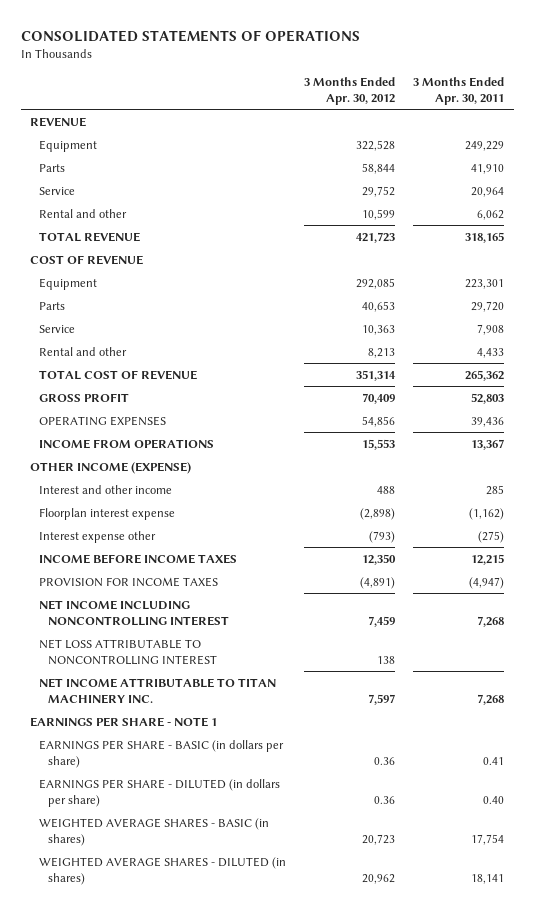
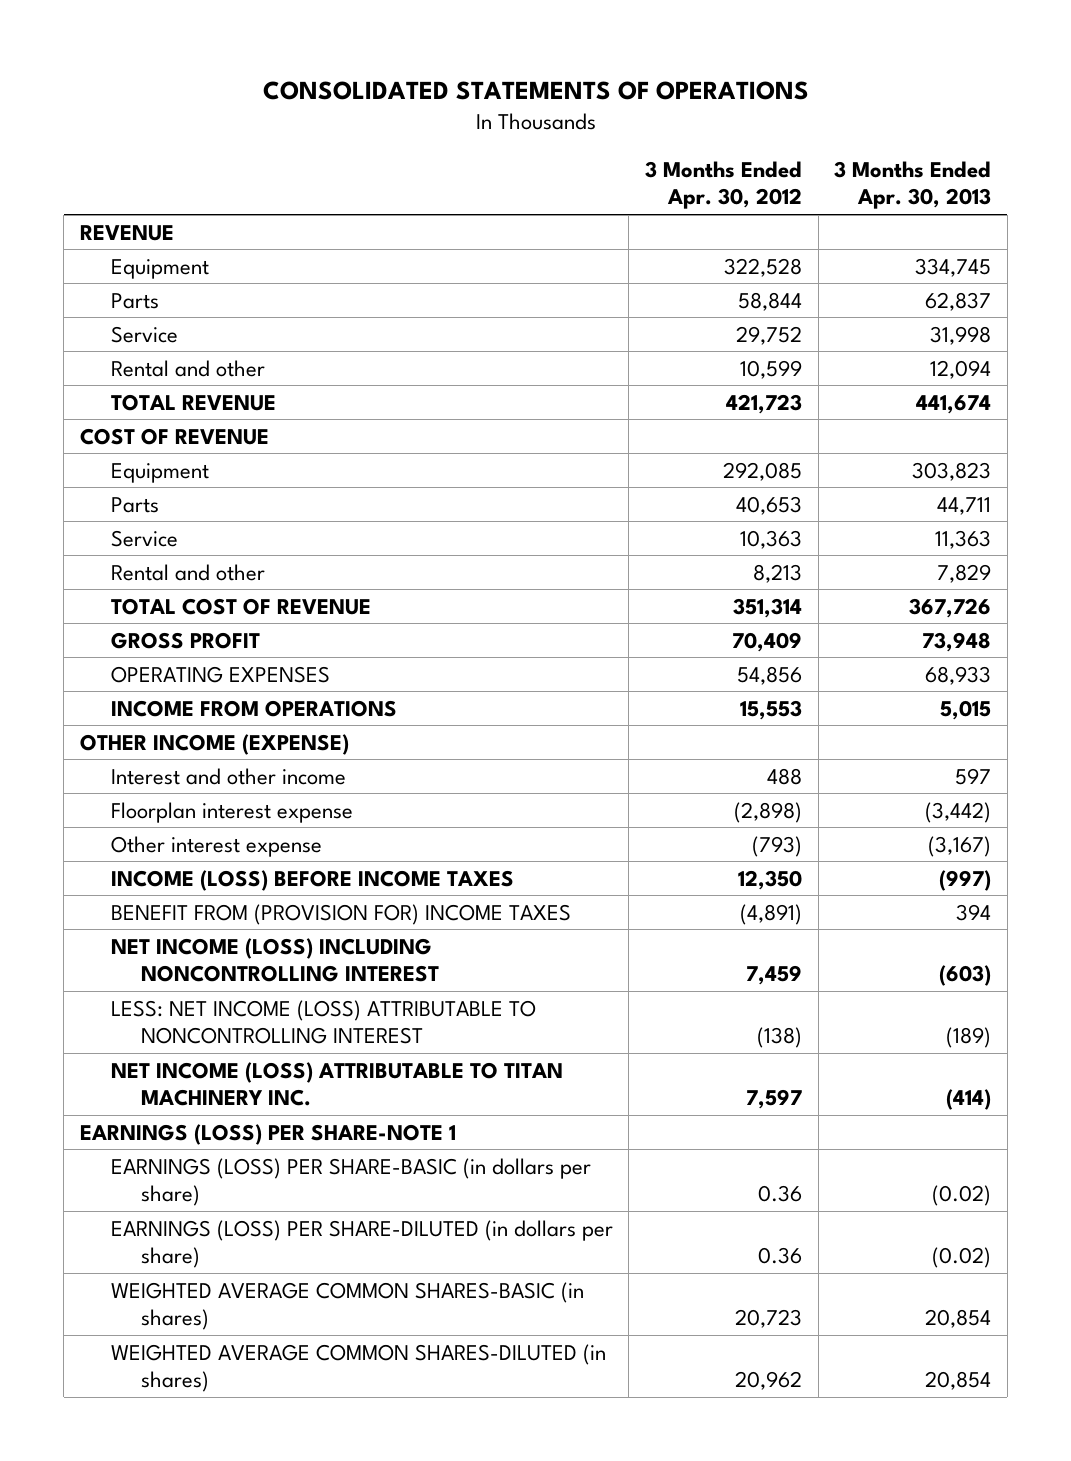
[413,76,505,105] 3 Months Ended Apr. 30, 2011 -> none
none -> [834,160,992,210] 3 Months Ended Apr. 30, 2013
[39,530,157,543] Interest expense other -> [110,835,322,857] Other interest expense
[39,553,238,564] INCOME BEFORE INCOME TAXES -> [110,869,514,891] INCOME (LOSS) BEFORE INCOME TAXES
[39,576,219,587] PROVISION FOR INCOME TAXES -> [110,903,571,925] BENEFIT FROM (PROVISION FOR) INCOME TAXES
[39,599,230,626] NET INCOME INCLUDING NONCONTROLLING INTEREST -> [110,937,440,983] NET INCOME (LOSS) INCLUDING NONCONTROLLING INTEREST
[39,638,218,665] NET LOSS ATTRIBUTABLE TO NONCONTROLLING INTEREST -> [110,999,536,1045] LESS: NET INCOME (LOSS) ATTRIBUTABLE TO NONCONTROLLING INTEREST
[377,655,396,664] 138 -> [756,1027,802,1049] (138)
[39,677,277,704] NET INCOME ATTRIBUTABLE TO TITAN MACHINERY INC. -> [110,1061,563,1107] NET INCOME (LOSS) ATTRIBUTABLE TO TITAN MACHINERY INC.
[30,716,218,727] EARNINGS PER SHARE - NOTE 1 -> [79,1123,456,1145] EARNINGS (LOSS) PER SHARE-NOTE 1
[39,739,285,768] EARNINGS PER SHARE - BASIC (in dollars per share) -> [110,1157,591,1207] EARNINGS (LOSS) PER SHARE-BASIC (in dollars per share)
[39,778,281,807] EARNINGS PER SHARE - DILUTED (in dollars per share) -> [110,1219,613,1269] EARNINGS (LOSS) PER SHARE-DILUTED (in dollars per share)
[39,817,270,846] WEIGHTED AVERAGE SHARES - BASIC (in shares) -> [110,1281,584,1331] WEIGHTED AVERAGE COMMON SHARES-BASIC (in shares)
[39,856,287,885] WEIGHTED AVERAGE SHARES - DILUTED (in shares) -> [110,1343,606,1393] WEIGHTED AVERAGE COMMON SHARES-DILUTED (in shares)

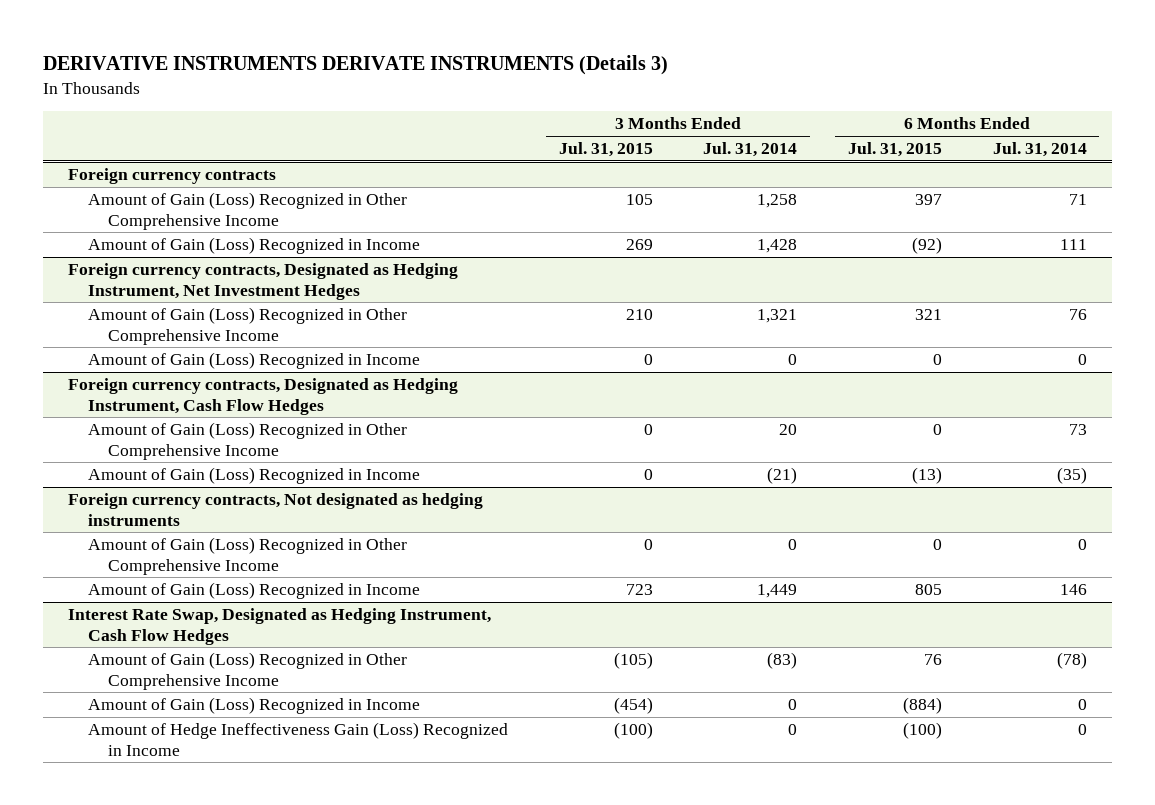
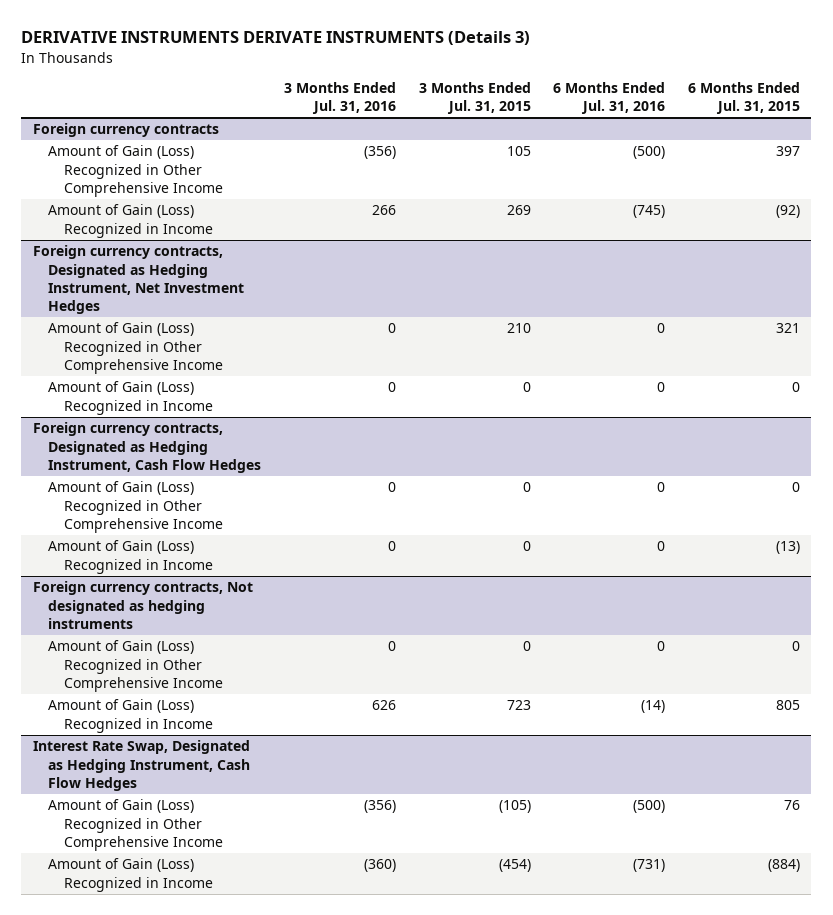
[703,142,798,158] Jul. 31, 2014 -> none
[992,142,1087,158] Jul. 31, 2014 -> none
none -> [283,82,396,115] 3 Months Ended Jul. 31, 2016
none -> [553,82,666,115] 6 Months Ended Jul. 31, 2016
[88,722,509,756] Amount of Hedge Ineffectiveness Gain (Loss) Recognized in Income -> none

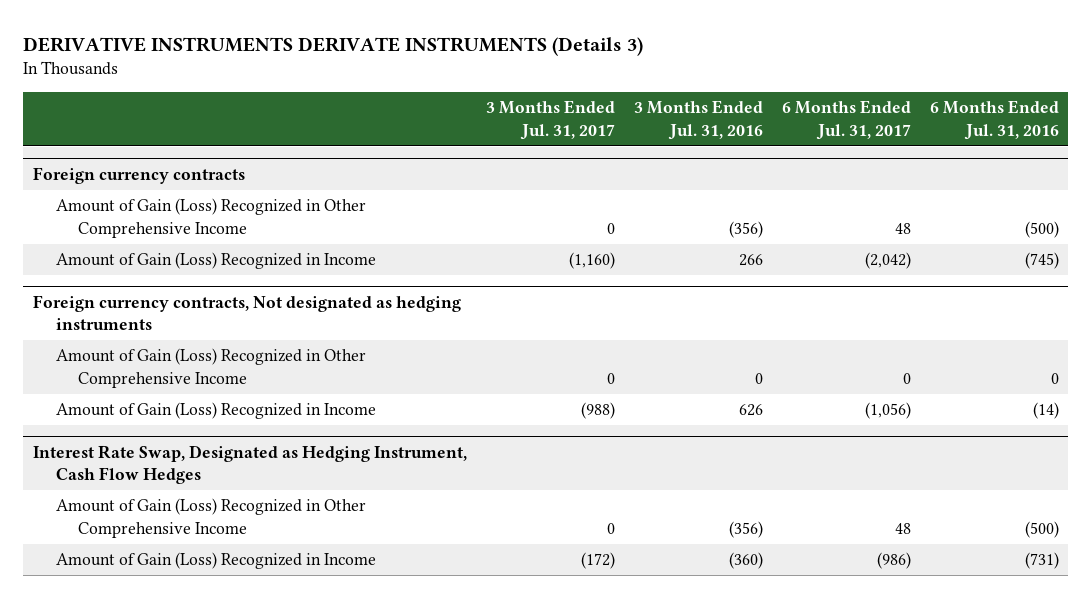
[418,82,531,115] 3 Months Ended Jul. 31, 2015 -> none
[688,82,801,115] 6 Months Ended Jul. 31, 2015 -> none
none -> [485,100,615,140] 3 Months Ended Jul. 31, 2017
none -> [781,100,911,140] 6 Months Ended Jul. 31, 2017
[32,245,245,315] Foreign currency contracts, Designated as Hedging Instrument, Net Investment Hedges -> none
[48,322,223,375] Amount of Gain (Loss) Recognized in Other Comprehensive Income -> none
[48,381,213,415] Amount of Gain (Loss) Recognized in Income -> none
[32,422,262,474] Foreign currency contracts, Designated as Hedging Instrument, Cash Flow Hedges -> none
[48,481,223,534] Amount of Gain (Loss) Recognized in Other Comprehensive Income -> none
[48,540,213,574] Amount of Gain (Loss) Recognized in Income -> none

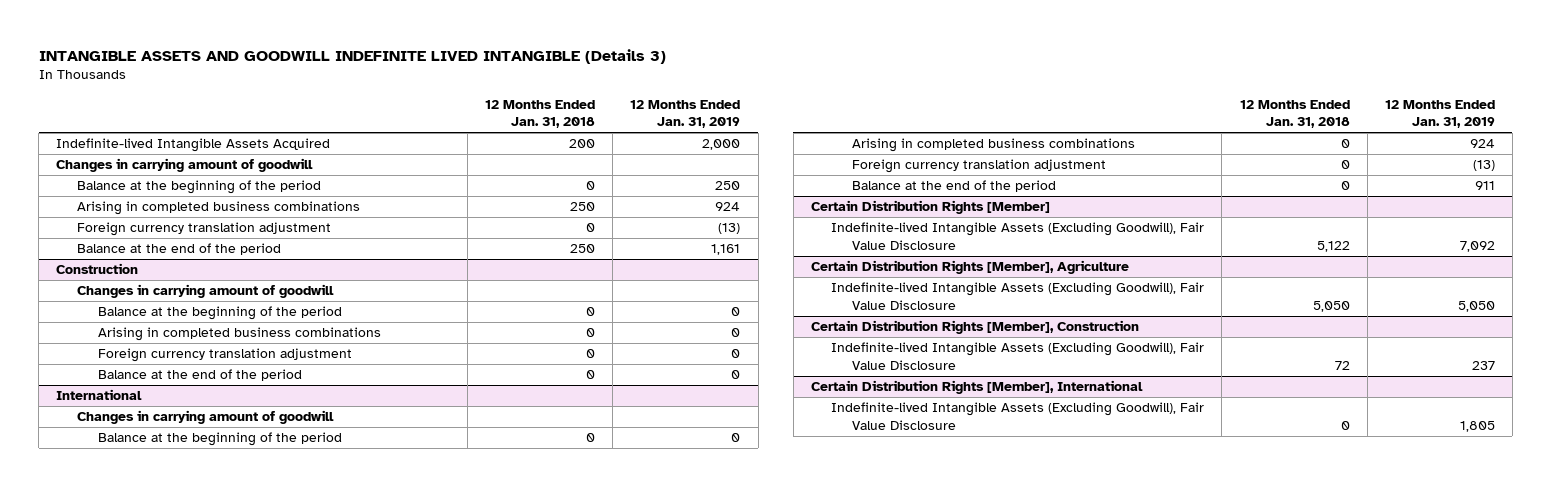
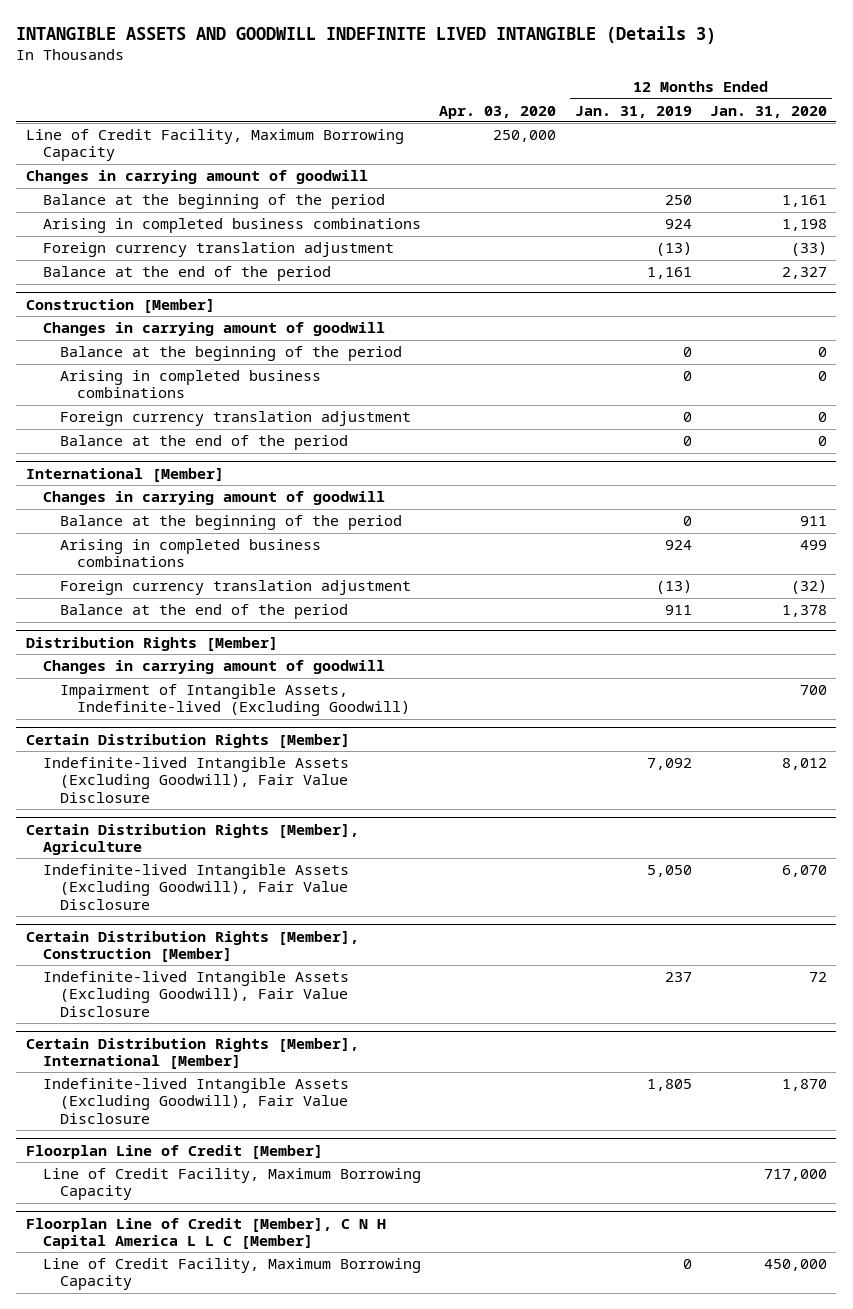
[485,99,596,129] 12 Months Ended Jan. 31, 2018 -> none
none -> [439,105,557,119] Apr. 03, 2020
none -> [709,105,827,118] Jan. 31, 2020
[56,138,331,153] Indefinite-lived Intangible Assets Acquired -> none
none -> [25,129,404,162] Line of Credit Facility, Maximum Borrowing Capacity
[56,263,139,275] Construction -> [25,298,215,313] Construction [Member]
[56,389,143,401] International -> [25,467,224,482] International [Member]
none -> [25,636,278,651] Distribution Rights [Member]
none -> [42,660,385,675] Changes in carrying amount of goodwill
none -> [60,684,411,717] Impairment of Intangible Assets, Indefinite-lived (Excluding Goodwill)
[810,320,1139,335] Certain Distribution Rights [Member], Construction -> [25,930,359,963] Certain Distribution Rights [Member], Construction [Member]
[810,380,1143,395] Certain Distribution Rights [Member], International -> [25,1037,359,1070] Certain Distribution Rights [Member], International [Member]
none -> [25,1144,323,1159] Floorplan Line of Credit [Member]
none -> [42,1168,421,1201] Line of Credit Facility, Maximum Borrowing Capacity
none -> [25,1217,386,1250] Floorplan Line of Credit [Member], C N H Capital America L L C [Member]
none -> [42,1258,421,1291] Line of Credit Facility, Maximum Borrowing Capacity

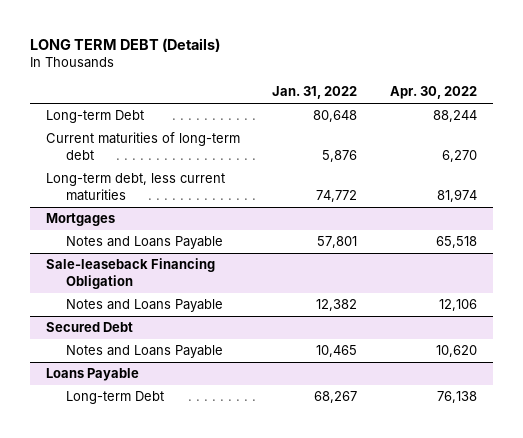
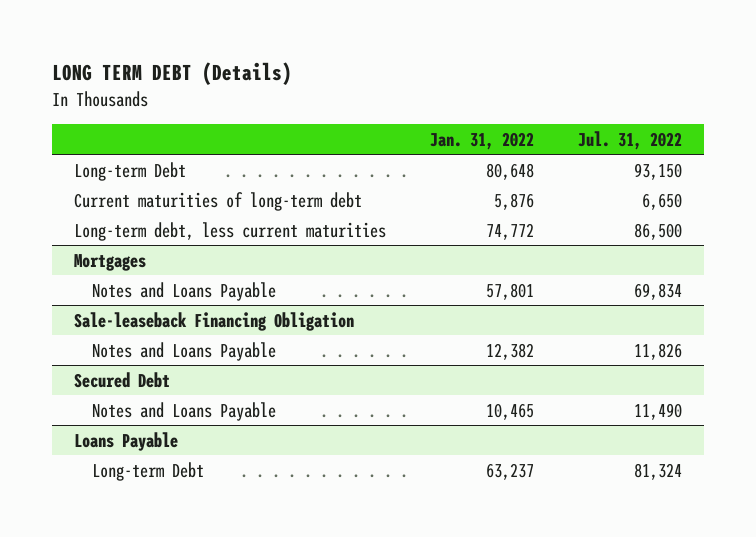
[389,86,477,100] Apr. 30, 2022 -> none
none -> [577,130,682,150] Jul. 31, 2022
[314,391,358,404] 68,267 -> [485,462,534,480] 63,237

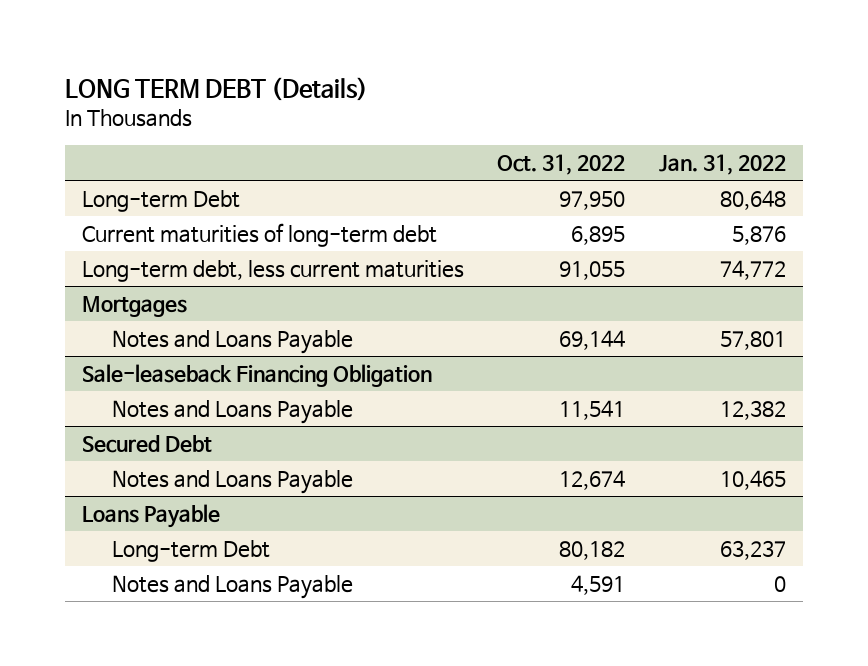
[577,130,682,150] Jul. 31, 2022 -> none
none -> [497,154,626,176] Oct. 31, 2022
none -> [112,574,354,599] Notes and Loans Payable

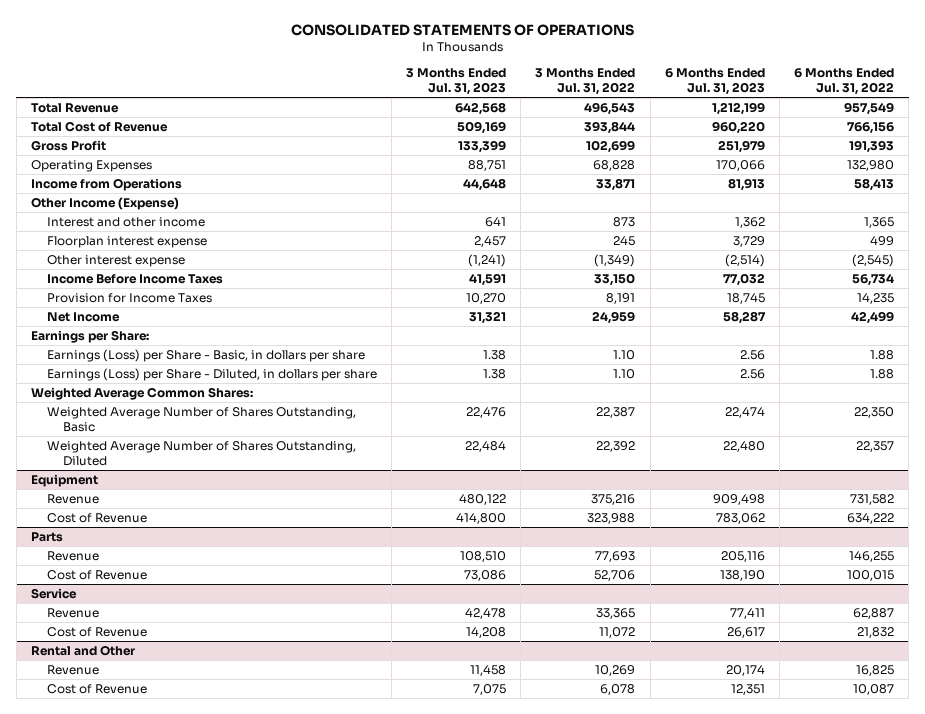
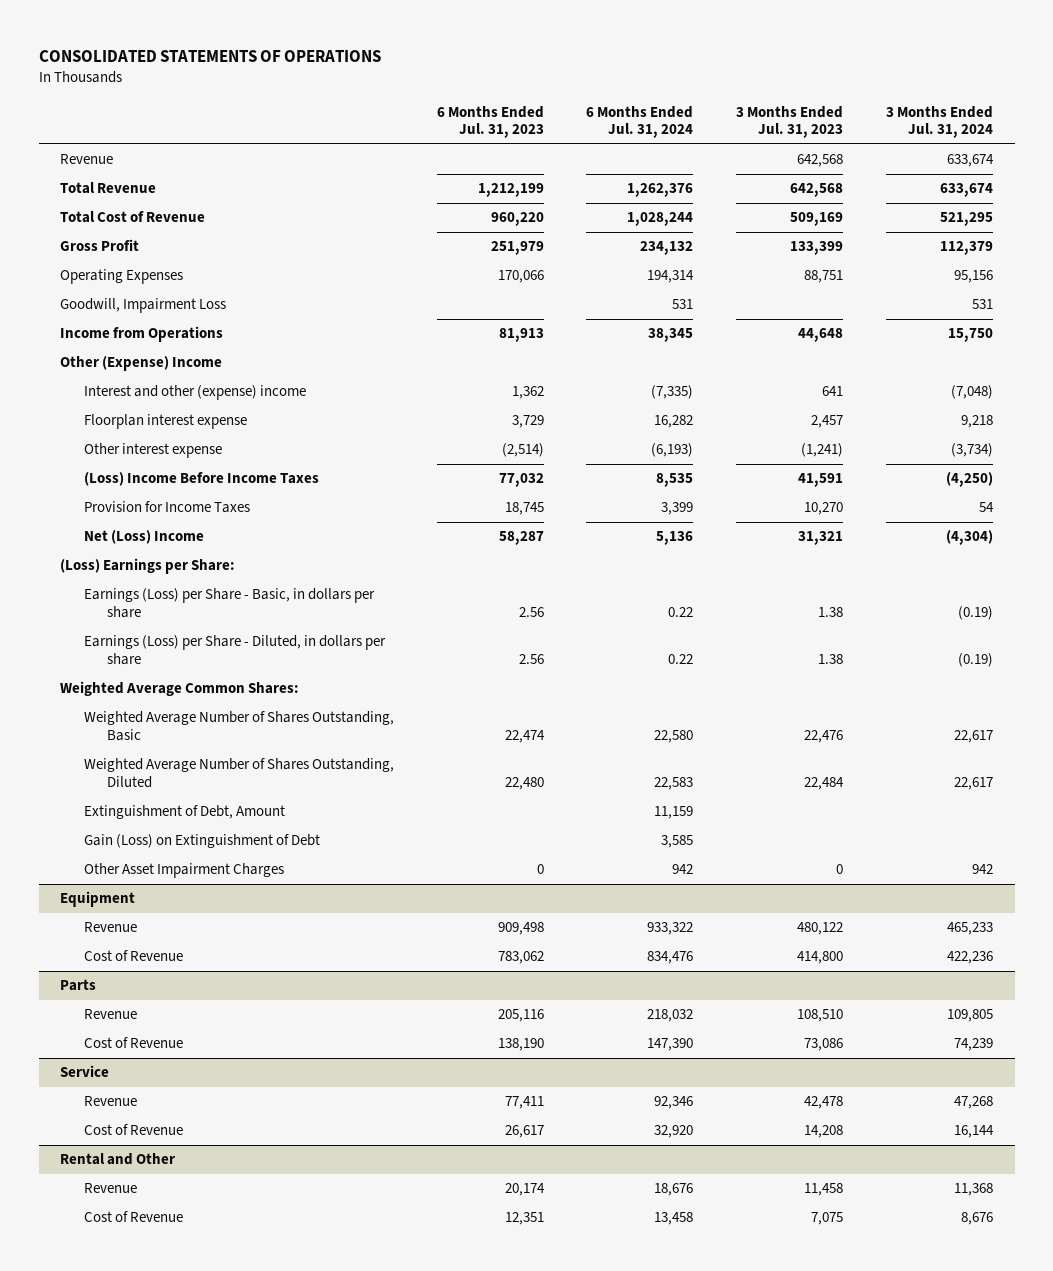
[535,68,636,95] 3 Months Ended Jul. 31, 2022 -> none
[794,68,895,95] 6 Months Ended Jul. 31, 2022 -> none
none -> [586,105,694,139] 6 Months Ended Jul. 31, 2024
none -> [886,105,994,139] 3 Months Ended Jul. 31, 2024
none -> [60,154,114,165] Revenue
none -> [60,298,227,314] Goodwill, Impairment Loss
[31,197,180,211] Other Income (Expense) -> [60,356,223,372] Other (Expense) Income
[46,217,205,228] Interest and other income -> [83,385,306,401] Interest and other (expense) income
[46,274,223,285] Income Before Income Taxes -> [83,472,319,487] (Loss) Income Before Income Taxes
[46,312,120,323] Net Income -> [83,530,204,545] Net (Loss) Income
[31,330,150,344] Earnings per Share: -> [60,558,236,575] (Loss) Earnings per Share:
none -> [83,805,285,820] Extinguishment of Debt, Amount
none -> [83,834,320,849] Gain (Loss) on Extinguishment of Debt
none -> [83,863,284,879] Other Asset Impairment Charges

